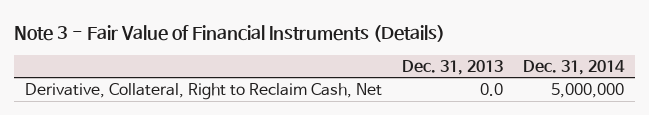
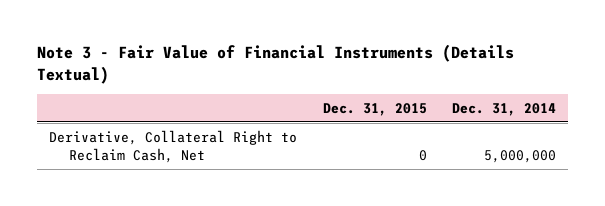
[14,24,446,42] Note 3 - Fair Value of Financial Instruments (Details) -> [36,44,514,84] Note 3 - Fair Value of Financial Instruments (Details Textual)
[401,59,503,75] Dec. 31, 2013 -> none
none -> [322,102,427,116] Dec. 31, 2015
[24,83,382,101] Derivative, Collateral, Right to Reclaim Cash, Net -> [49,129,298,163] Derivative, Collateral Right to Reclaim Cash, Net

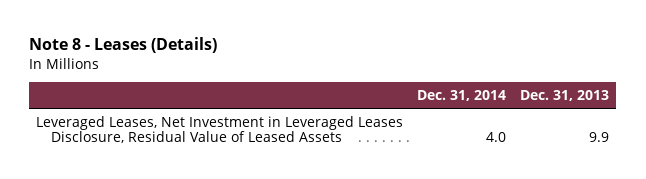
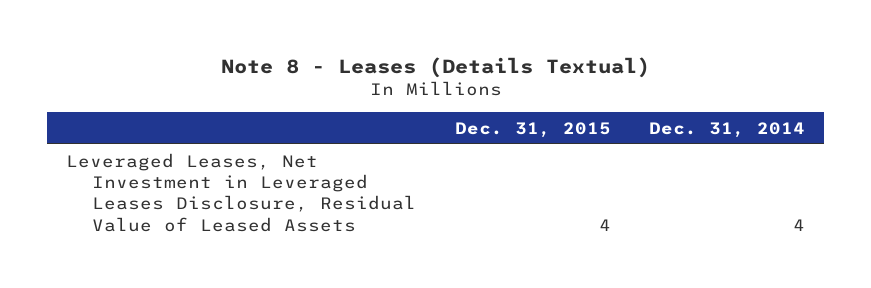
[29,37,218,54] Note 8 - Leases (Details) -> [220,56,650,78] Note 8 - Leases (Details Textual)
[520,90,610,102] Dec. 31, 2013 -> none
none -> [454,121,611,138] Dec. 31, 2015
[486,132,507,143] 4.0 -> [793,218,806,231] 4

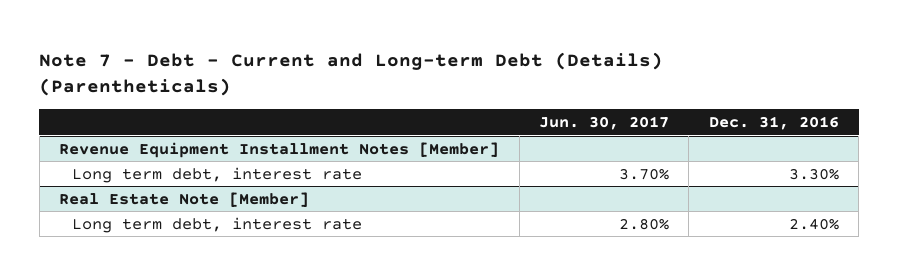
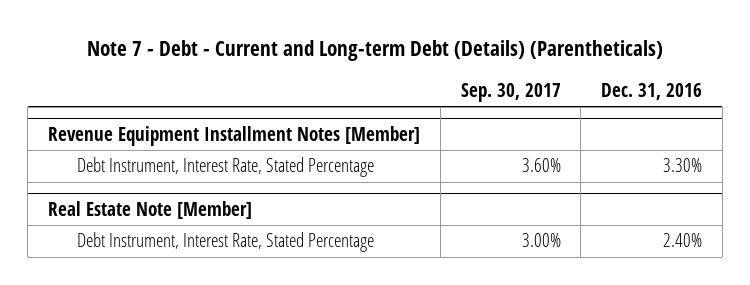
[538,116,669,131] Jun. 30, 2017 -> none
none -> [460,83,561,103] Sep. 30, 2017
[71,166,362,183] Long term debt, interest rate -> [76,157,374,178] Debt Instrument, Interest Rate, Stated Percentage
[71,216,362,233] Long term debt, interest rate -> [76,232,374,253] Debt Instrument, Interest Rate, Stated Percentage

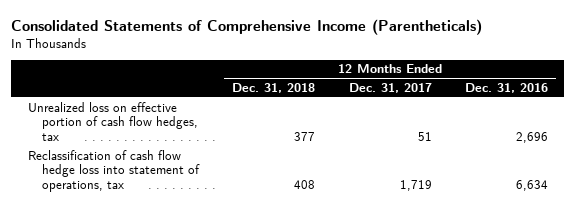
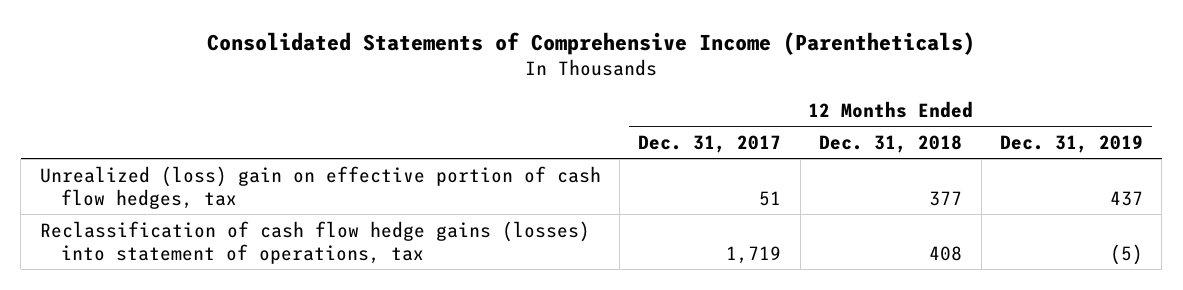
[464,82,548,93] Dec. 31, 2016 -> none
none -> [999,134,1143,153] Dec. 31, 2019
[28,101,199,142] Unrealized loss on effective portion of cash flow hedges, tax -> [39,165,601,209] Unrealized (loss) gain on effective portion of cash flow hedges, tax
[28,149,201,193] Reclassification of cash flow hedge loss into statement of operations, tax -> [39,220,590,264] Reclassification of cash flow hedge gains (losses) into statement of operations, tax

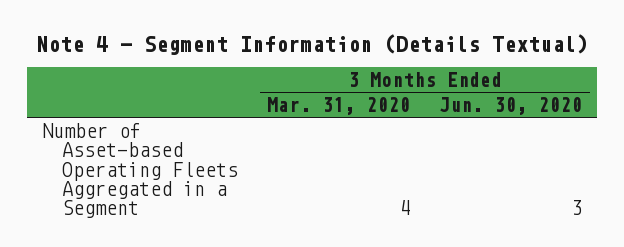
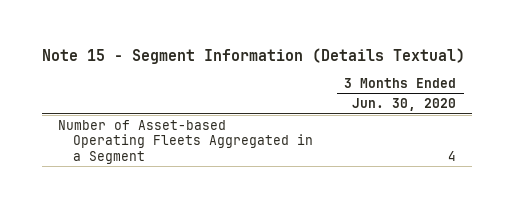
[35,33,588,55] Note 4 - Segment Information (Details Textual) -> [41,48,465,65] Note 15 - Segment Information (Details Textual)
[267,97,411,116] Mar. 31, 2020 -> none
[571,200,583,216] 3 -> [448,150,457,161] 4

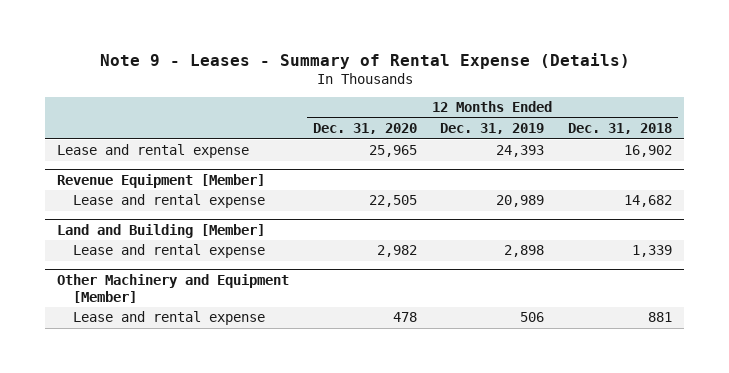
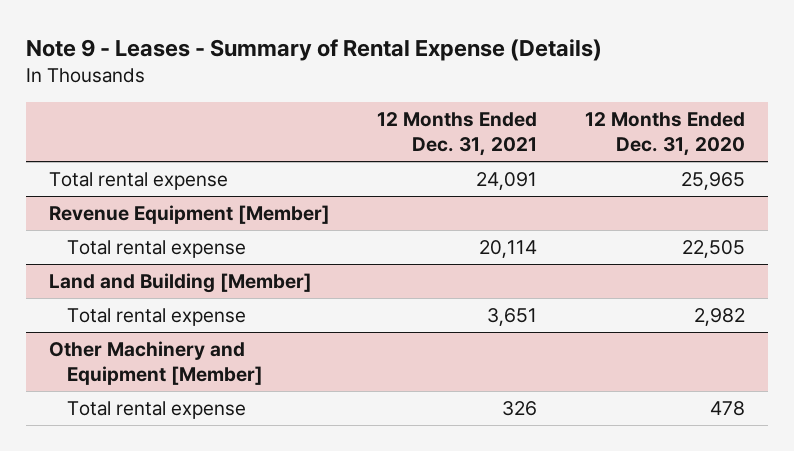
[440,123,545,135] Dec. 31, 2019 -> none
[568,123,673,135] Dec. 31, 2018 -> none
none -> [377,111,538,156] 12 Months Ended Dec. 31, 2021
[56,144,249,159] Lease and rental expense -> [49,171,229,190] Total rental expense
[73,194,266,209] Lease and rental expense -> [66,239,246,258] Total rental expense
[73,244,266,259] Lease and rental expense -> [66,307,246,326] Total rental expense
[73,311,266,326] Lease and rental expense -> [66,400,246,419] Total rental expense

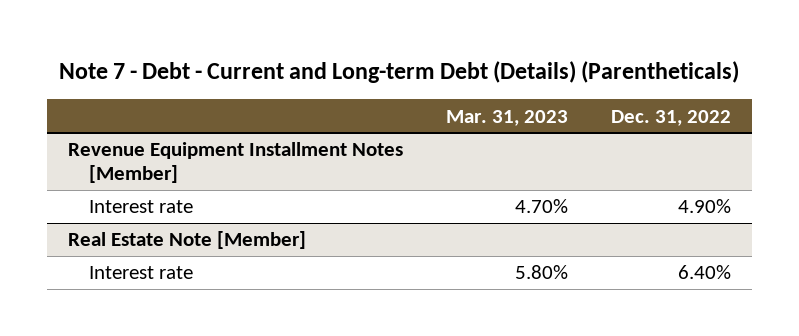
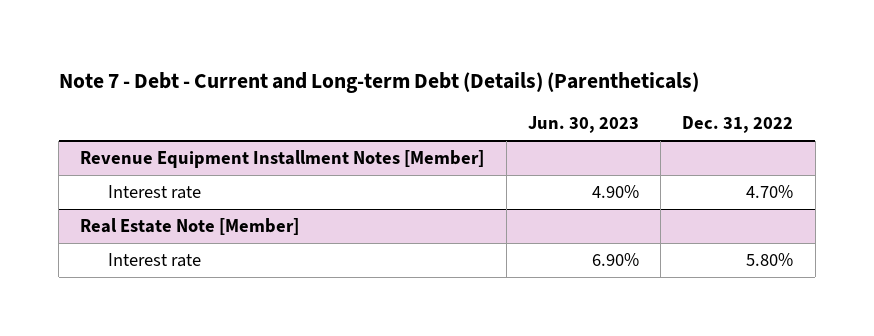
[445,109,568,126] Mar. 31, 2023 -> none
none -> [527,116,639,134] Jun. 30, 2023
[677,199,731,214] 4.90% -> [746,185,794,199] 4.70%
[677,265,731,280] 6.40% -> [746,253,794,267] 5.80%

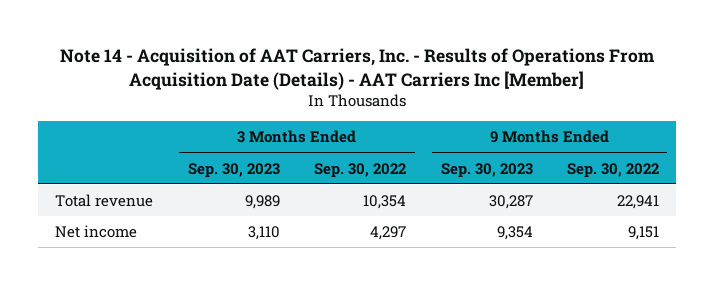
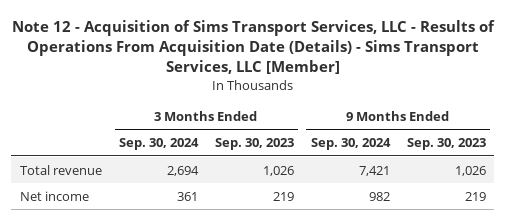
[60,47,655,90] Note 14 - Acquisition of AAT Carriers, Inc. - Results of Operations From Acquisition Date (Details) - AAT Carriers Inc [Member] -> [11,19,495,75] Note 12 - Acquisition of Sims Transport Services, LLC - Results of Operations From Acquisition Date (Details) - Sims Transport Services, LLC [Member]
[314,162,407,178] Sep. 30, 2022 -> none
[566,162,659,178] Sep. 30, 2022 -> none
none -> [118,138,199,151] Sep. 30, 2024
none -> [310,138,391,151] Sep. 30, 2024
[244,195,280,210] 9,989 -> [262,165,294,176] 1,026
[488,195,533,210] 30,287 -> [454,165,486,176] 1,026
[247,226,280,241] 3,110 -> [272,191,294,201] 219
[496,226,533,241] 9,354 -> [464,191,486,201] 219

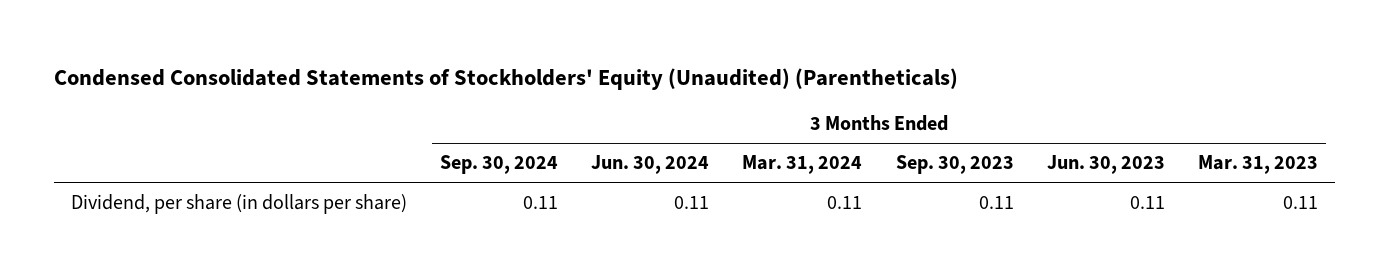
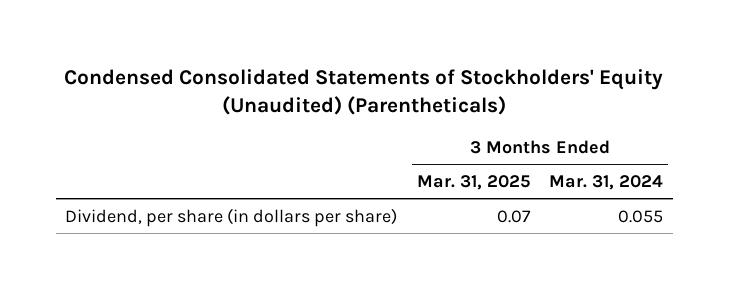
[439,155,558,175] Sep. 30, 2024 -> none
[591,155,710,175] Jun. 30, 2024 -> none
[895,155,1014,175] Sep. 30, 2023 -> none
[1046,155,1165,175] Jun. 30, 2023 -> none
[1198,155,1319,175] Mar. 31, 2023 -> none
none -> [416,174,530,190] Mar. 31, 2025
[827,196,863,210] 0.11 -> [618,209,664,223] 0.055

